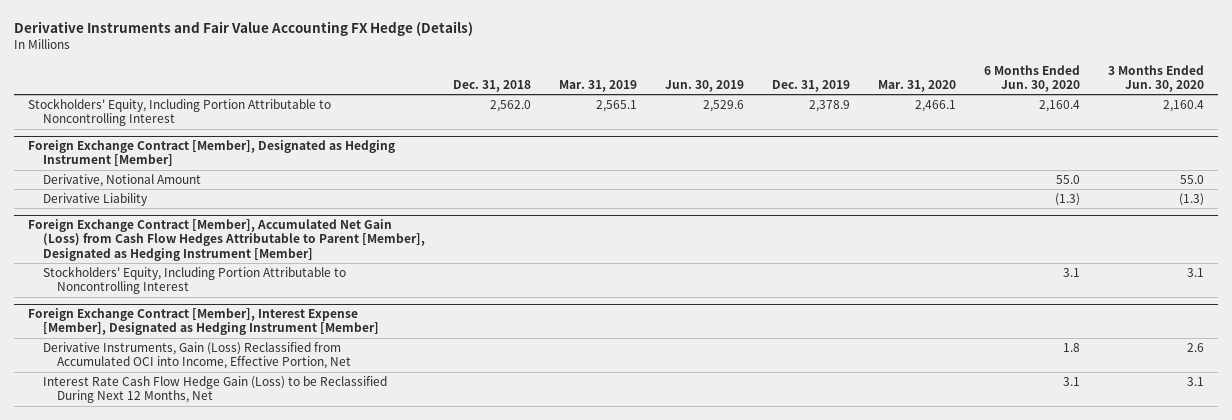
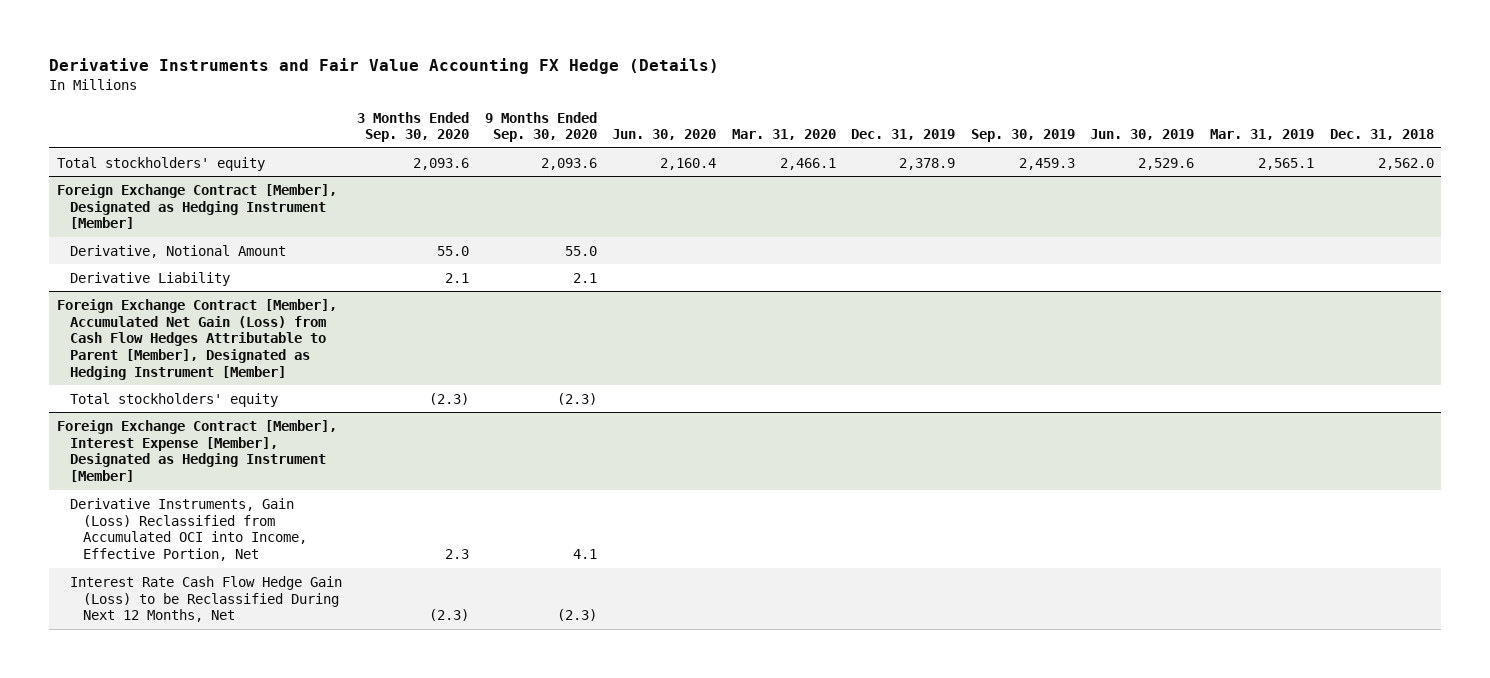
[983,64,1080,93] 6 Months Ended Jun. 30, 2020 -> none
[1108,64,1205,93] 3 Months Ended Jun. 30, 2020 -> none
none -> [357,111,470,143] 3 Months Ended Sep. 30, 2020
none -> [484,111,597,143] 9 Months Ended Sep. 30, 2020
none -> [612,129,717,141] Jun. 30, 2020
none -> [970,129,1075,143] Sep. 30, 2019
[28,98,332,127] Stockholders' Equity, Including Portion Attributable to Noncontrolling Interest -> [56,156,265,171] Total stockholders' equity
[42,266,346,295] Stockholders' Equity, Including Portion Attributable to Noncontrolling Interest -> [69,392,278,407] Total stockholders' equity

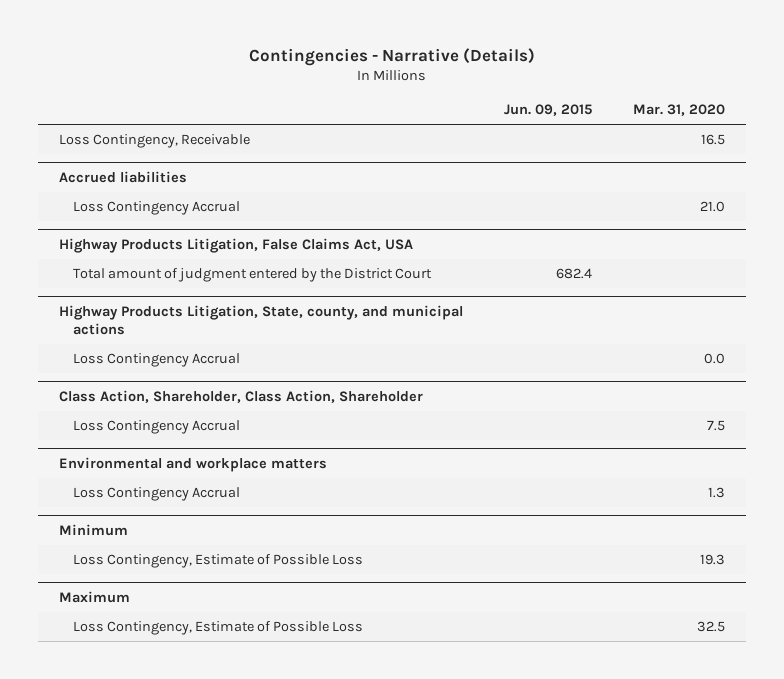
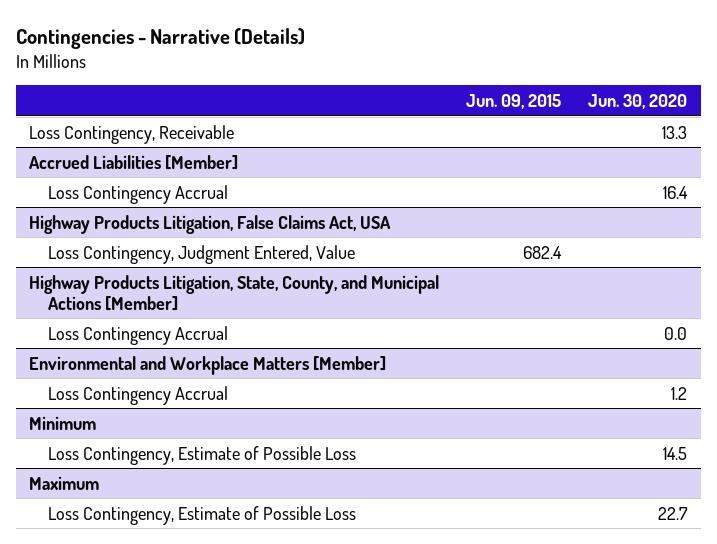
[633,104,726,117] Mar. 31, 2020 -> none
none -> [588,93,688,109] Jun. 30, 2020
[58,171,187,184] Accrued liabilities -> [29,154,239,170] Accrued Liabilities [Member]
[73,268,433,283] Total amount of judgment entered by the District Court -> [47,244,355,264] Loss Contingency, Judgment Entered, Value
[58,305,463,336] Highway Products Litigation, State, county, and municipal actions -> [29,274,440,311] Highway Products Litigation, State, County, and Municipal Actions [Member]
[58,390,423,404] Class Action, Shareholder, Class Action, Shareholder -> none
[73,420,241,435] Loss Contingency Accrual -> none
[58,457,327,473] Environmental and workplace matters -> [29,355,387,375] Environmental and Workplace Matters [Member]

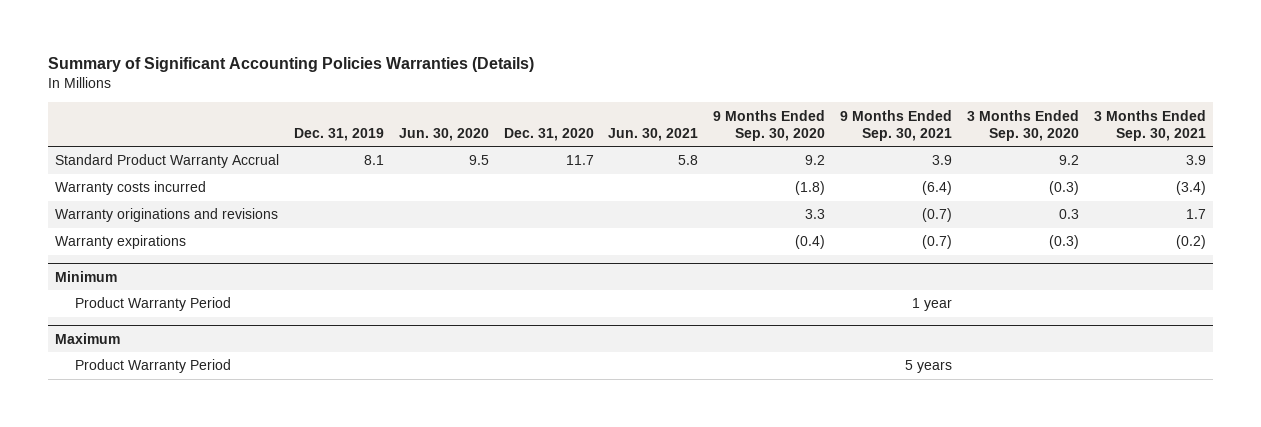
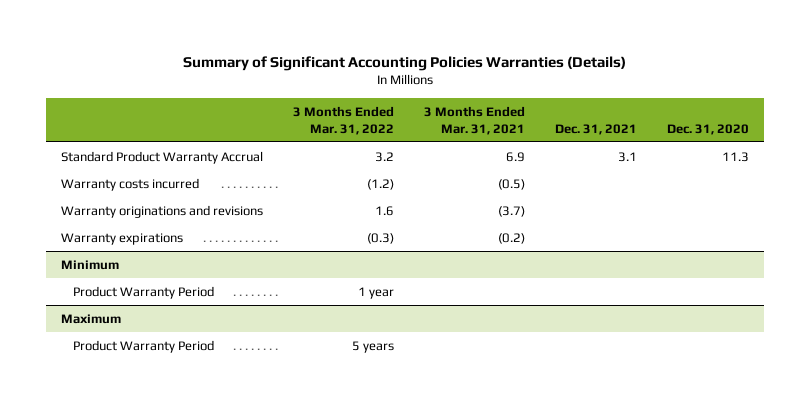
[293,127,384,141] Dec. 31, 2019 -> none
[398,127,489,141] Jun. 30, 2020 -> none
[608,127,699,141] Jun. 30, 2021 -> none
[713,109,826,141] 9 Months Ended Sep. 30, 2020 -> none
[840,109,953,141] 9 Months Ended Sep. 30, 2021 -> none
[966,109,1079,141] 3 Months Ended Sep. 30, 2020 -> none
[1093,109,1206,141] 3 Months Ended Sep. 30, 2021 -> none
none -> [293,105,395,135] 3 Months Ended Mar. 31, 2022
none -> [423,105,525,135] 3 Months Ended Mar. 31, 2021
none -> [554,123,637,135] Dec. 31, 2021
[565,155,594,166] 11.7 -> [721,151,749,162] 11.3

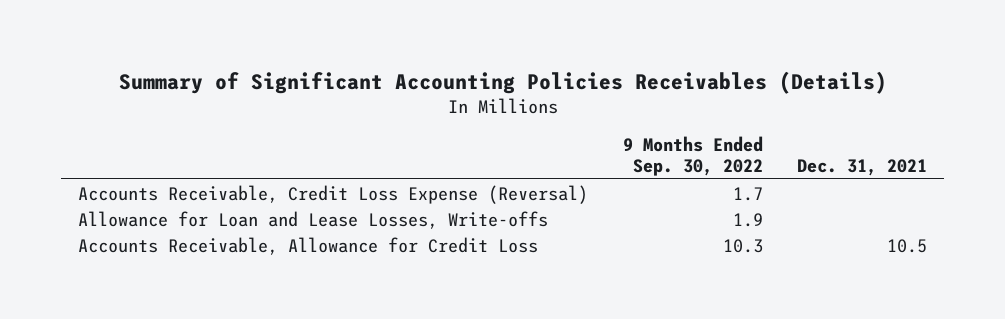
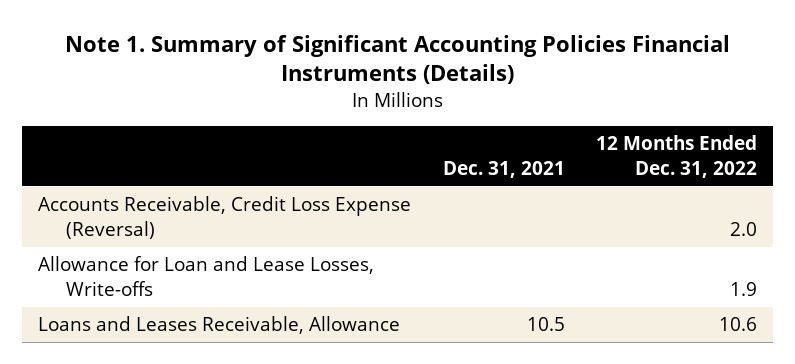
[118,71,887,95] Summary of Significant Accounting Policies Receivables (Details) -> [64,34,730,85] Note 1. Summary of Significant Accounting Policies Financial Instruments (Details)
[622,136,763,176] 9 Months Ended Sep. 30, 2022 -> none
none -> [596,135,758,178] 12 Months Ended Dec. 31, 2022
[78,236,539,255] Accounts Receivable, Allowance for Credit Loss -> none
none -> [37,316,400,335] Loans and Leases Receivable, Allowance

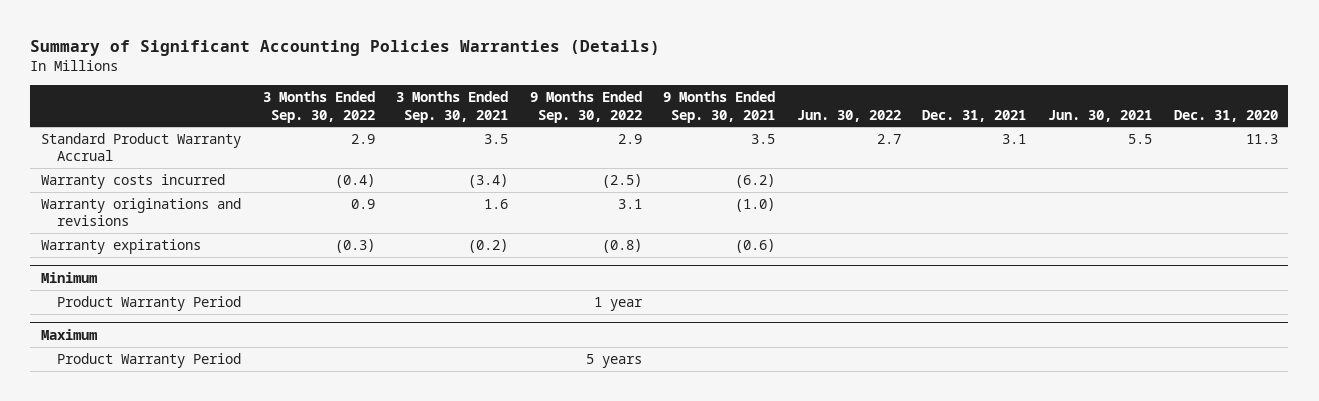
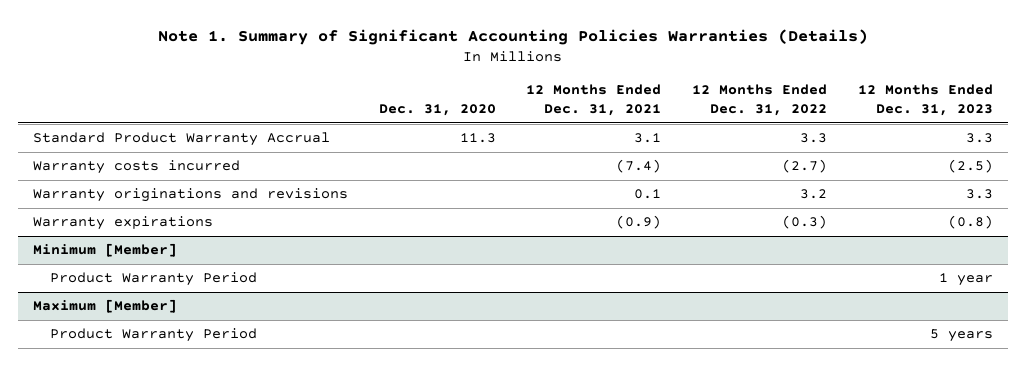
[30,40,661,57] Summary of Significant Accounting Policies Warranties (Details) -> [157,28,868,45] Note 1. Summary of Significant Accounting Policies Warranties (Details)
[262,91,375,123] 3 Months Ended Sep. 30, 2022 -> none
[396,91,509,123] 3 Months Ended Sep. 30, 2021 -> none
[529,91,642,123] 9 Months Ended Sep. 30, 2022 -> none
[663,91,776,123] 9 Months Ended Sep. 30, 2021 -> none
[796,109,901,122] Jun. 30, 2022 -> none
[922,109,1027,122] Dec. 31, 2021 -> none
[1048,109,1153,122] Jun. 30, 2021 -> none
none -> [526,83,662,117] 12 Months Ended Dec. 31, 2021
none -> [692,83,828,117] 12 Months Ended Dec. 31, 2022
none -> [857,83,993,117] 12 Months Ended Dec. 31, 2023
[40,271,97,283] Minimum -> [32,243,177,258] Minimum [Member]
[40,328,97,340] Maximum -> [32,299,177,314] Maximum [Member]

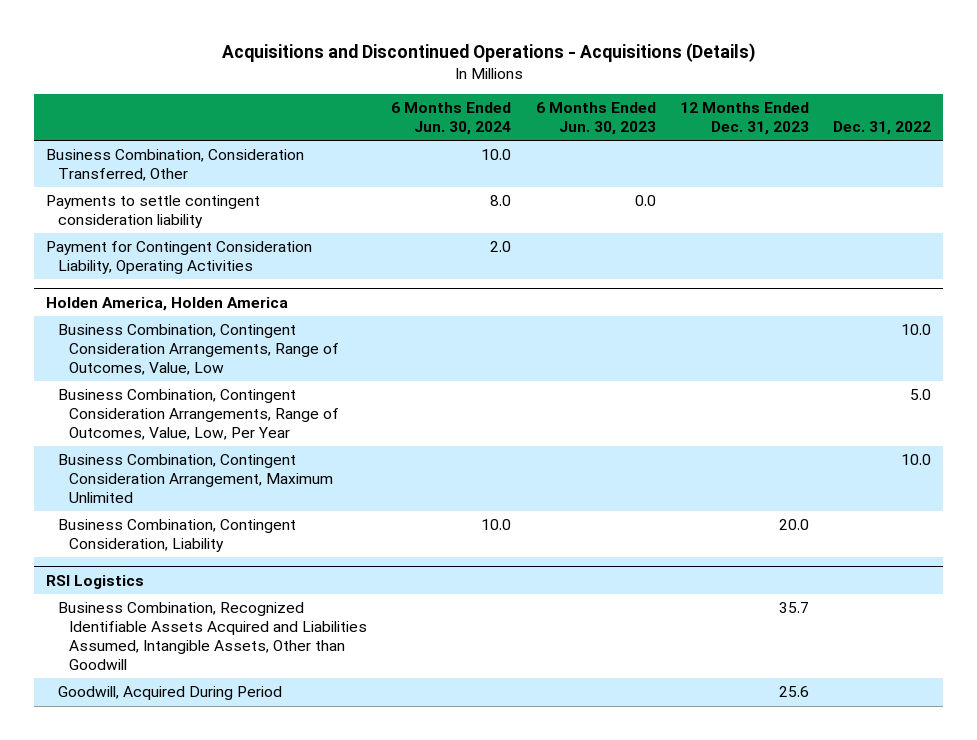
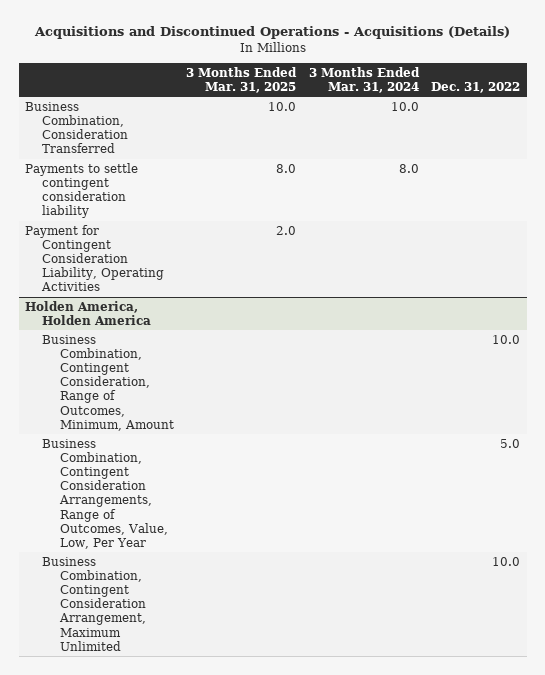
[391,102,512,135] 6 Months Ended Jun. 30, 2024 -> none
[535,102,656,135] 6 Months Ended Jun. 30, 2023 -> none
[679,102,809,135] 12 Months Ended Dec. 31, 2023 -> none
none -> [186,66,298,93] 3 Months Ended Mar. 31, 2025
none -> [308,66,420,93] 3 Months Ended Mar. 31, 2024
[46,149,305,182] Business Combination, Consideration Transferred, Other -> [24,101,129,154] Business Combination, Consideration Transferred
[57,324,340,375] Business Combination, Contingent Consideration Arrangements, Range of Outcomes, Value, Low -> [42,334,174,431] Business Combination, Contingent Consideration, Range of Outcomes, Minimum, Amount
[57,519,296,553] Business Combination, Contingent Consideration, Liability -> none
[46,574,145,589] RSI Logistics -> none
[57,602,368,670] Business Combination, Recognized Identifiable Assets Acquired and Liabilities Assumed, Intangible Assets, Other than Goodwill -> none
[57,686,282,701] Goodwill, Acquired During Period -> none

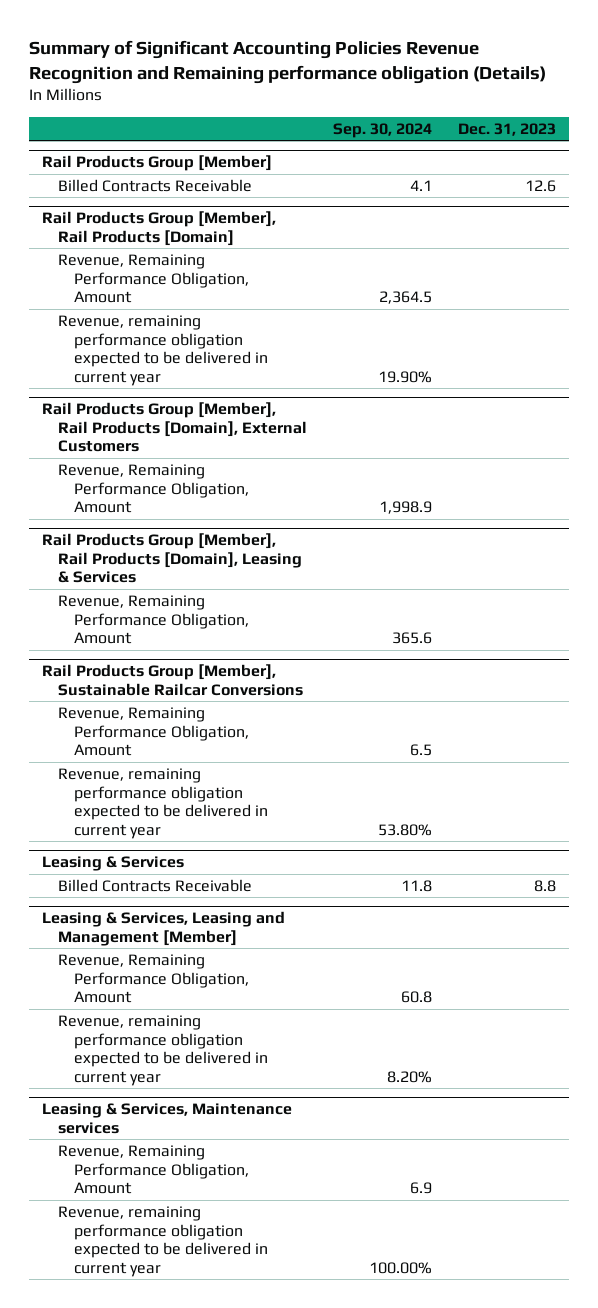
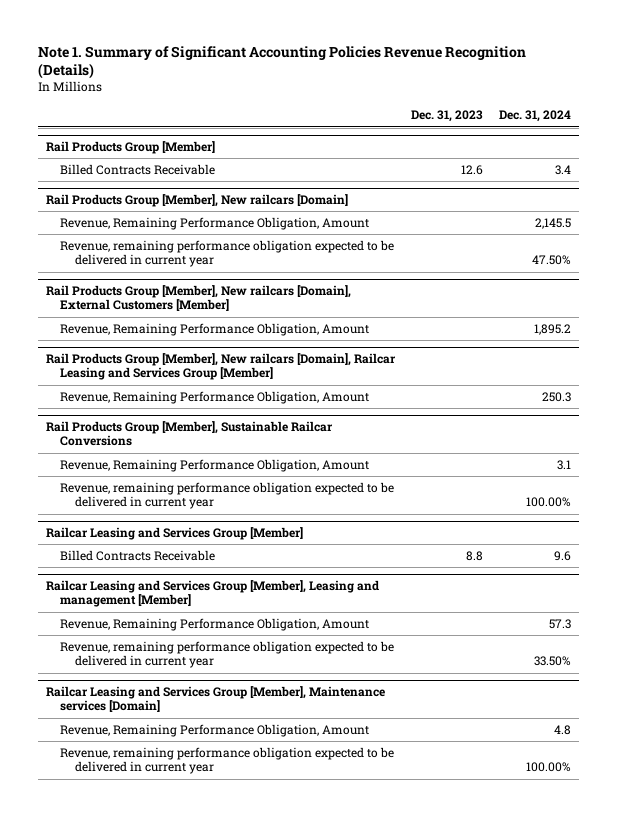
[28,39,546,84] Summary of Significant Accounting Policies Revenue Recognition and Remaining performance obligation (Details) -> [38,45,527,80] Note 1. Summary of Significant Accounting Policies Revenue Recognition (Details)
[332,122,432,138] Sep. 30, 2024 -> none
none -> [499,110,572,123] Dec. 31, 2024
[41,211,276,246] Rail Products Group [Member], Rail Products [Domain] -> [46,194,349,208] Rail Products Group [Member], New railcars [Domain]
[41,402,307,453] Rail Products Group [Member], Rail Products [Domain], External Customers -> [46,285,352,312] Rail Products Group [Member], New railcars [Domain], External Customers [Member]
[41,533,302,584] Rail Products Group [Member], Rail Products [Domain], Leasing & Services -> [46,353,397,381] Rail Products Group [Member], New railcars [Domain], Railcar Leasing and Services Group [Member]
[41,856,184,872] Leasing & Services -> [46,527,304,541] Railcar Leasing and Services Group [Member]
[41,911,285,946] Leasing & Services, Leasing and Management [Member] -> [46,580,380,608] Railcar Leasing and Services Group [Member], Leasing and management [Member]
[41,1103,292,1134] Leasing & Services, Maintenance services -> [46,686,386,713] Railcar Leasing and Services Group [Member], Maintenance services [Domain]

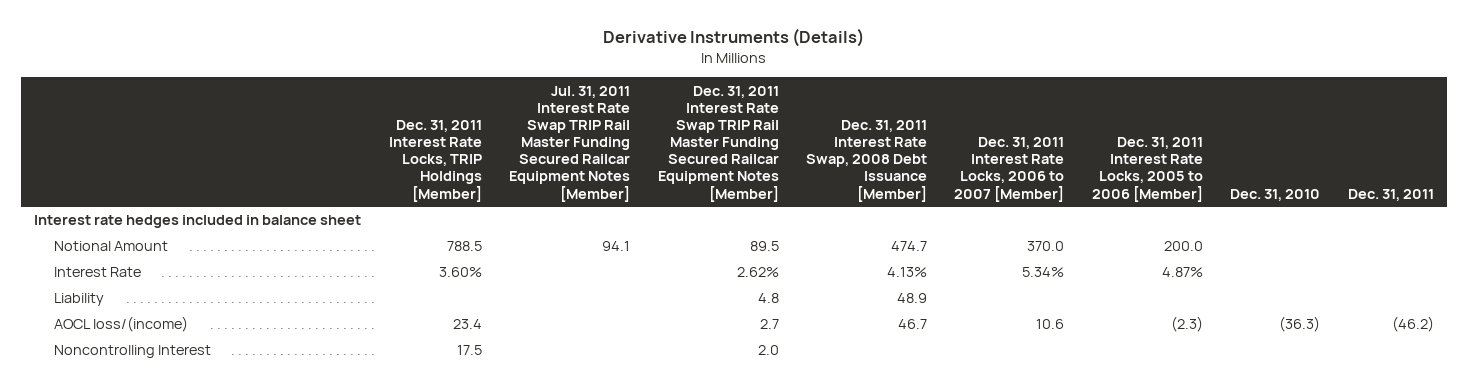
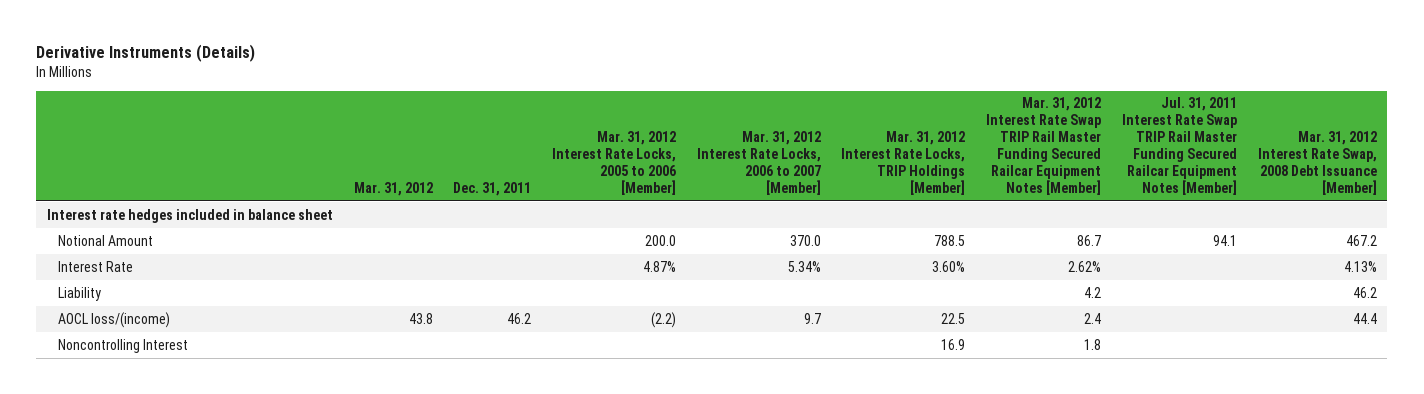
[388,119,482,202] Dec. 31, 2011 Interest Rate Locks, TRIP Holdings [Member] -> none
[657,85,779,202] Dec. 31, 2011 Interest Rate Swap TRIP Rail Master Funding Secured Railcar Equipment Notes [Member] -> none
[805,119,927,202] Dec. 31, 2011 Interest Rate Swap, 2008 Debt Issuance [Member] -> none
[954,137,1065,202] Dec. 31, 2011 Interest Rate Locks, 2006 to 2007 [Member] -> none
[1091,137,1203,202] Dec. 31, 2011 Interest Rate Locks, 2005 to 2006 [Member] -> none
[1230,188,1321,201] Dec. 31, 2010 -> none
none -> [353,181,433,196] Mar. 31, 2012
none -> [552,131,677,195] Mar. 31, 2012 Interest Rate Locks, 2005 to 2006 [Member]
none -> [696,131,821,195] Mar. 31, 2012 Interest Rate Locks, 2006 to 2007 [Member]
none -> [841,131,966,195] Mar. 31, 2012 Interest Rate Locks, TRIP Holdings [Member]
none -> [986,97,1102,195] Mar. 31, 2012 Interest Rate Swap TRIP Rail Master Funding Secured Railcar Equipment Notes [Member]
none -> [1257,131,1377,195] Mar. 31, 2012 Interest Rate Swap, 2008 Debt Issuance [Member]
[1391,316,1434,333] (46.2) -> [507,312,532,324] 46.2

